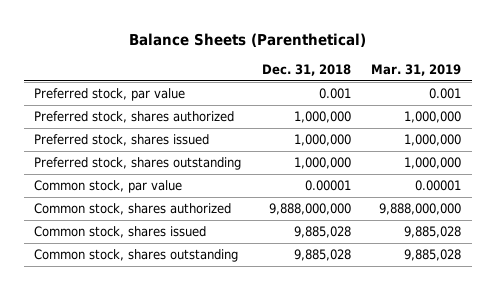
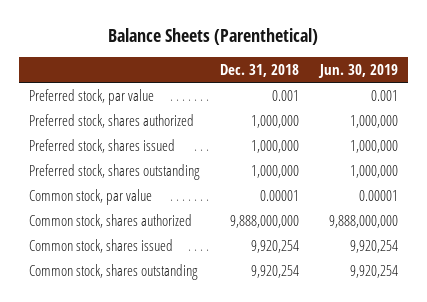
[371,64,462,77] Mar. 31, 2019 -> none
none -> [317,64,398,79] Jun. 30, 2019
[293,226,351,239] 9,885,028 -> [250,240,299,254] 9,920,254
[293,249,351,262] 9,885,028 -> [250,265,299,279] 9,920,254

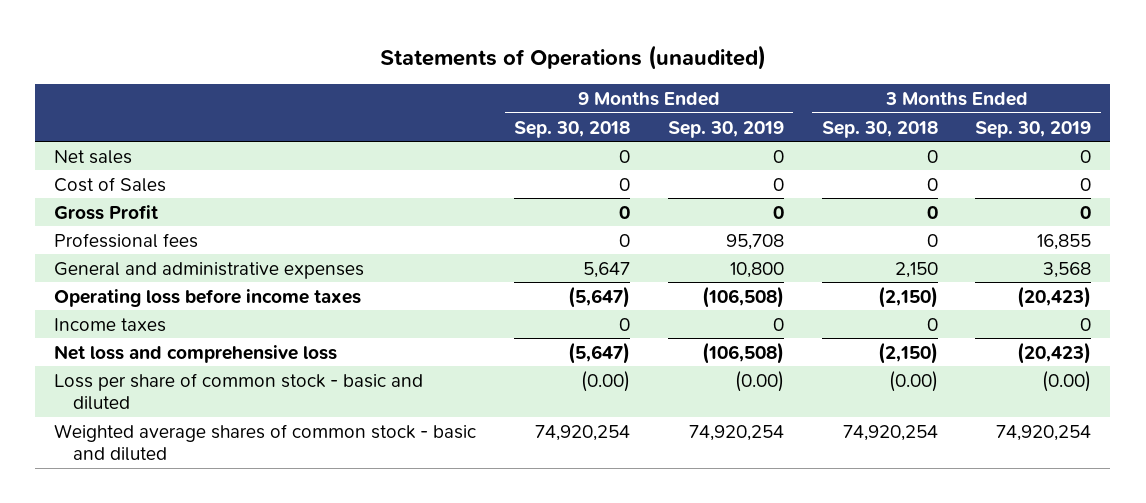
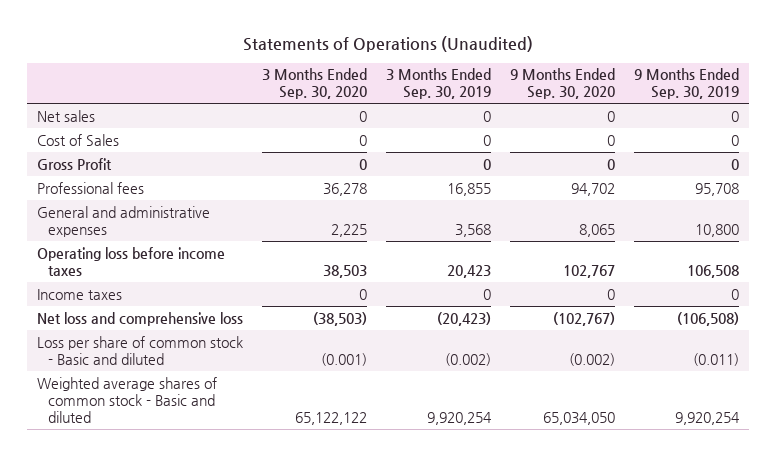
[379,45,766,71] Statements of Operations (unaudited) -> [242,35,533,52] Statements of Operations (Unaudited)
[514,120,631,138] Sep. 30, 2018 -> none
[821,120,938,138] Sep. 30, 2018 -> none
none -> [261,68,367,100] 3 Months Ended Sep. 30, 2020
none -> [510,68,616,100] 9 Months Ended Sep. 30, 2020
[701,285,784,308] (106,508) -> [687,264,740,278] 106,508
[1017,285,1092,308] (20,423) -> [446,264,491,278] 20,423
[54,372,424,411] Loss per share of common stock - basic and diluted -> [36,335,243,365] Loss per share of common stock - Basic and diluted
[734,370,784,392] (0.00) -> [693,352,740,366] (0.011)
[1042,370,1092,392] (0.00) -> [444,352,491,366] (0.002)
[54,423,477,462] Weighted average shares of common stock - basic and diluted -> [36,376,217,423] Weighted average shares of common stock - Basic and diluted
[688,424,784,441] 74,920,254 -> [675,411,741,425] 9,920,254
[996,424,1092,441] 74,920,254 -> [426,411,492,425] 9,920,254

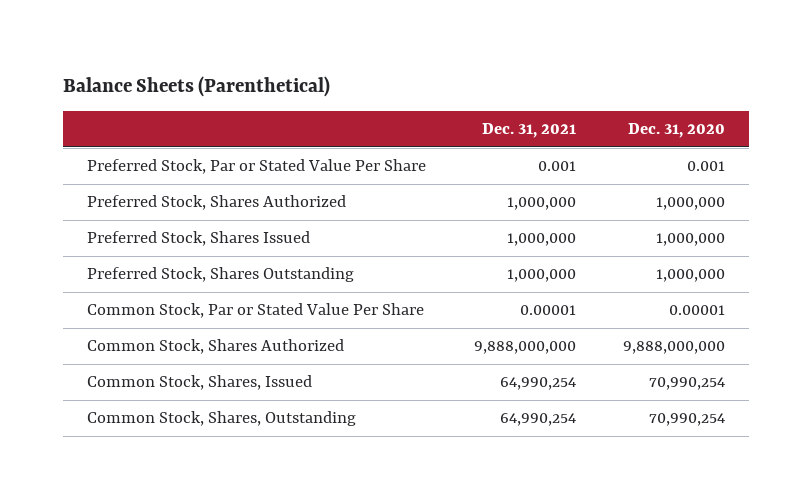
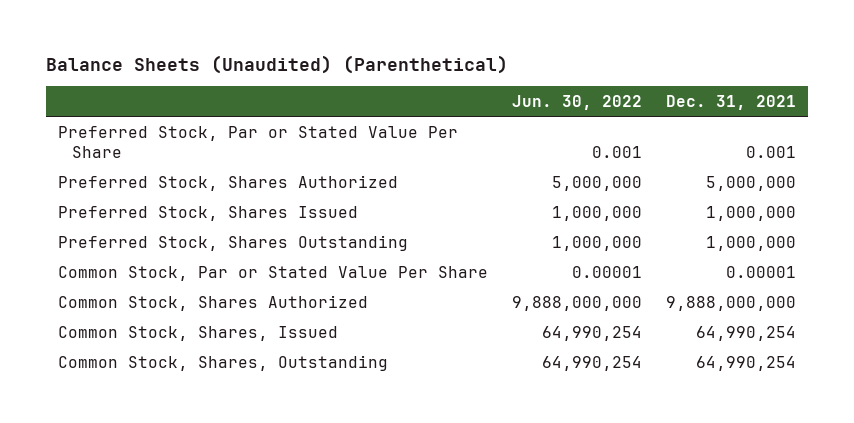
[62,76,330,98] Balance Sheets (Parenthetical) -> [46,54,509,74] Balance Sheets (Unaudited) (Parenthetical)
[628,123,726,139] Dec. 31, 2020 -> none
none -> [512,95,643,111] Jun. 30, 2022
[506,197,576,211] 1,000,000 -> [706,175,797,191] 5,000,000

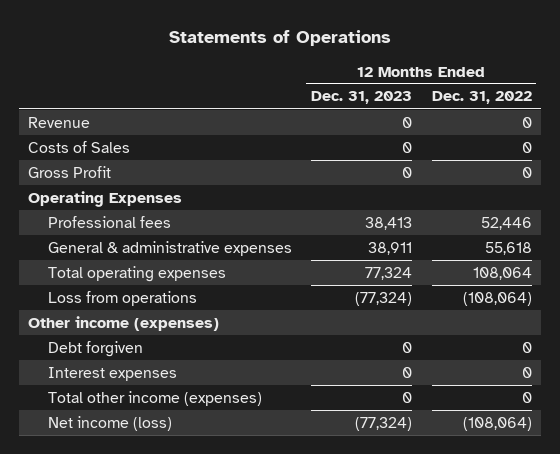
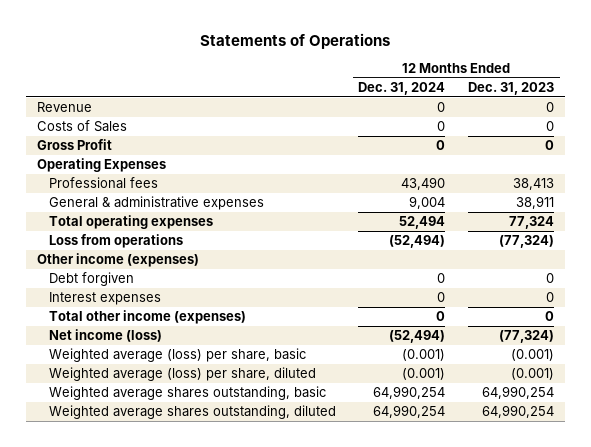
[431,91,532,105] Dec. 31, 2022 -> none
none -> [358,81,446,95] Dec. 31, 2024
none -> [48,348,306,363] Weighted average (loss) per share, basic
none -> [48,367,316,382] Weighted average (loss) per share, diluted
none -> [48,386,326,401] Weighted average shares outstanding, basic
none -> [48,405,336,420] Weighted average shares outstanding, diluted

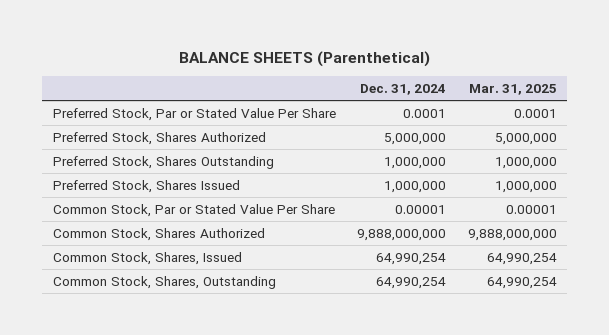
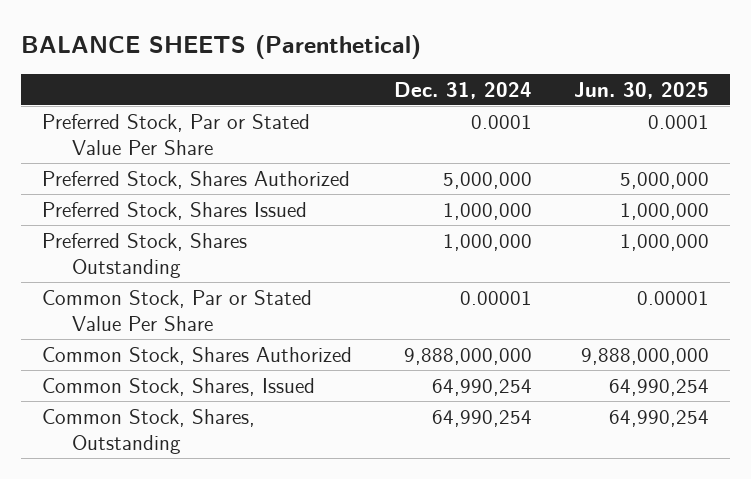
[468,83,557,95] Mar. 31, 2025 -> none
none -> [573,81,709,99] Jun. 30, 2025
[52,155,274,169] Preferred Stock, Shares Outstanding -> [41,232,247,278] Preferred Stock, Shares Outstanding

